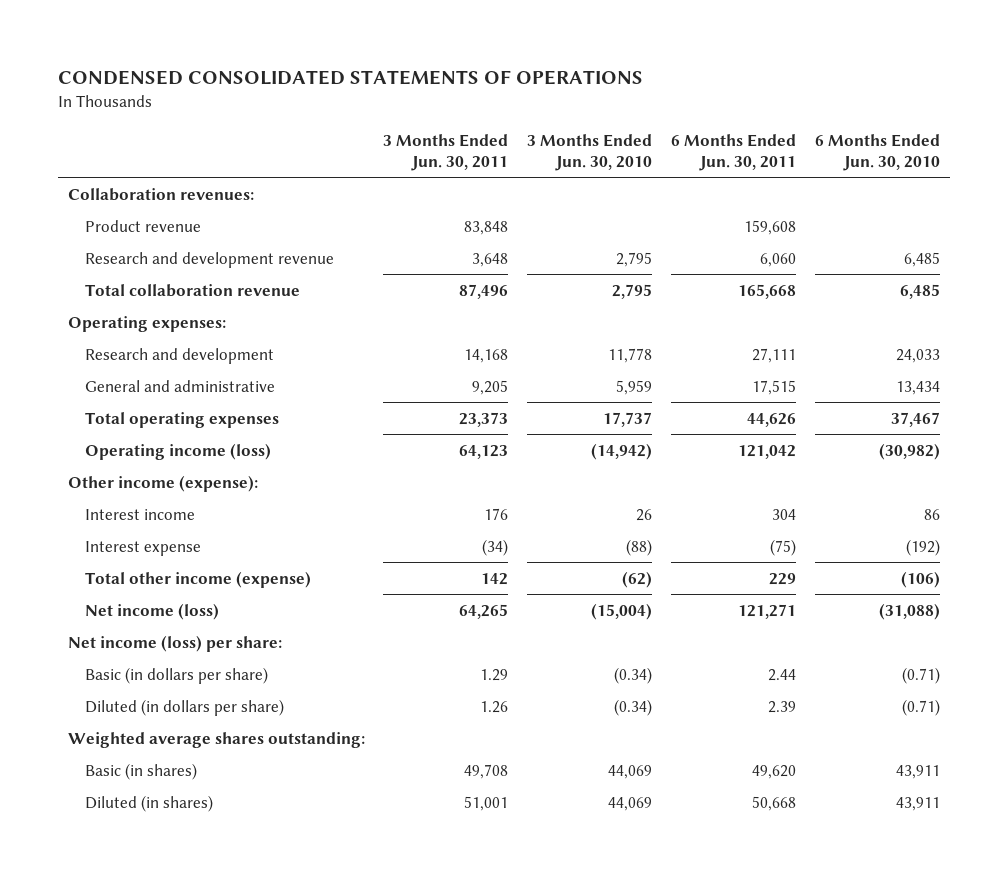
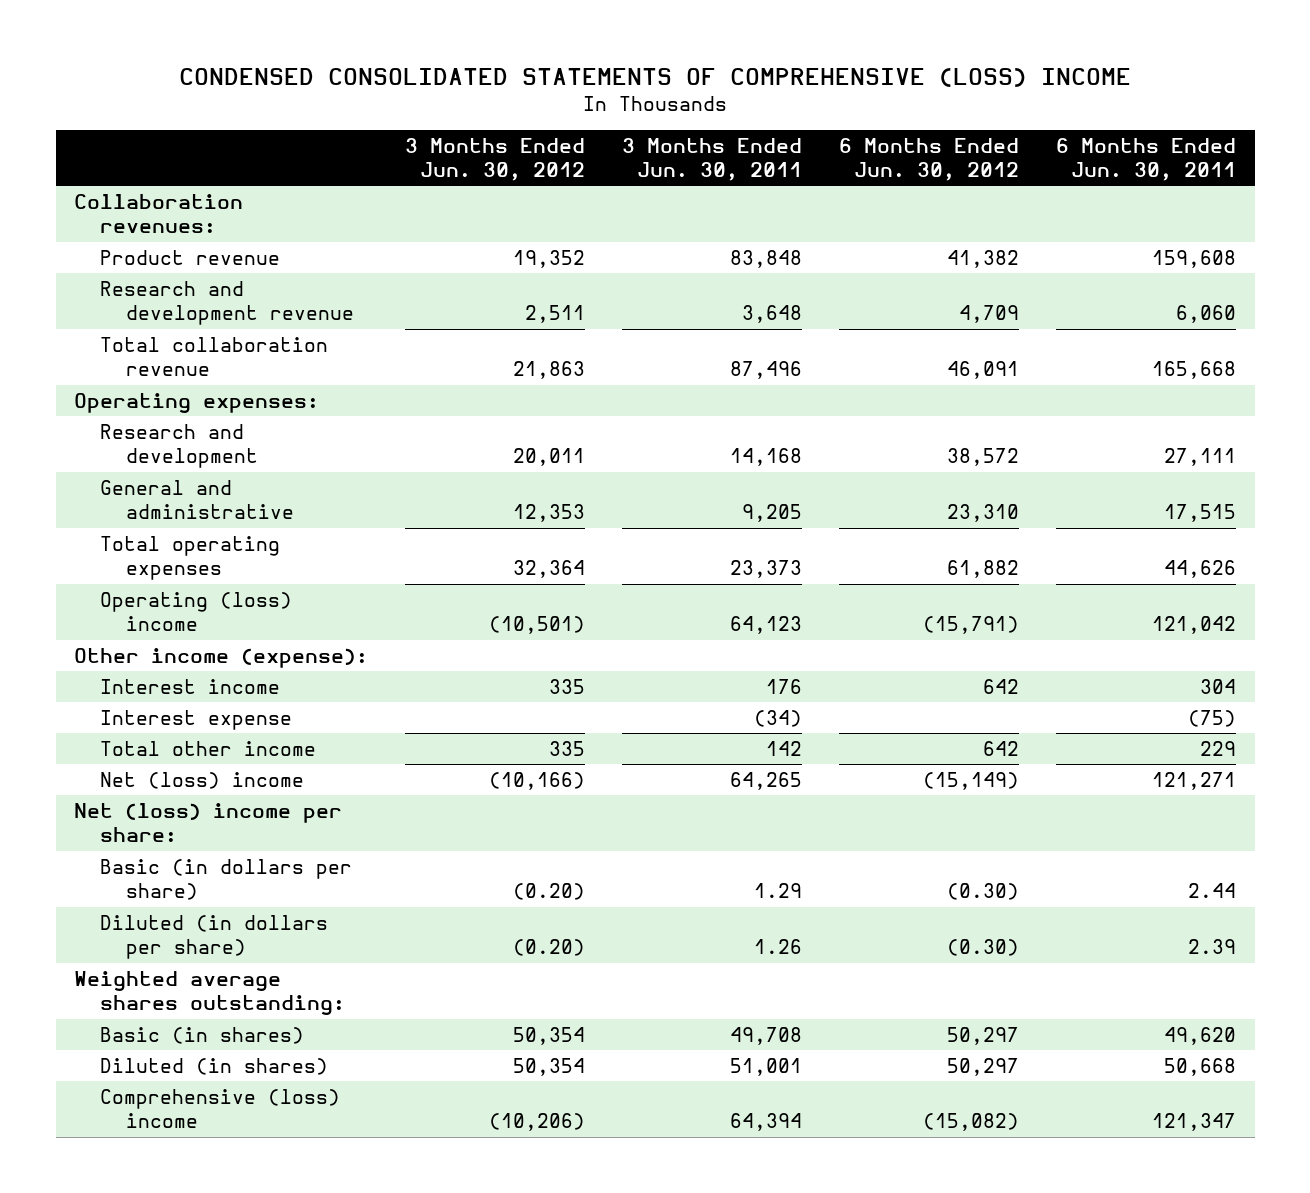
[58,70,644,86] CONDENSED CONSOLIDATED STATEMENTS OF OPERATIONS -> [179,68,1132,88] CONDENSED CONSOLIDATED STATEMENTS OF COMPREHENSIVE (LOSS) INCOME
[527,133,653,171] 3 Months Ended Jun. 30, 2010 -> none
[815,133,941,171] 6 Months Ended Jun. 30, 2010 -> none
none -> [405,137,586,182] 3 Months Ended Jun. 30, 2012
none -> [839,137,1020,182] 6 Months Ended Jun. 30, 2012
[84,442,271,460] Operating income (loss) -> [100,591,293,632] Operating (loss) income
[84,570,311,588] Total other income (expense) -> [100,740,317,756] Total other income
[84,602,219,620] Net income (loss) -> [100,771,305,789] Net (loss) income
[67,634,282,652] Net income (loss) per share: -> [74,802,343,843] Net (loss) income per share:
none -> [100,1088,341,1129] Comprehensive (loss) income

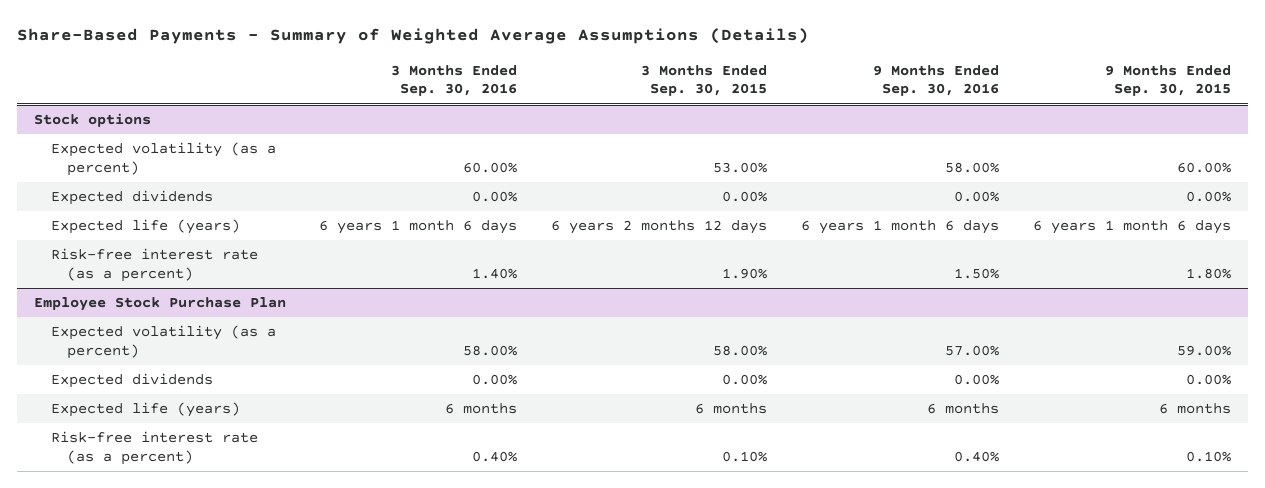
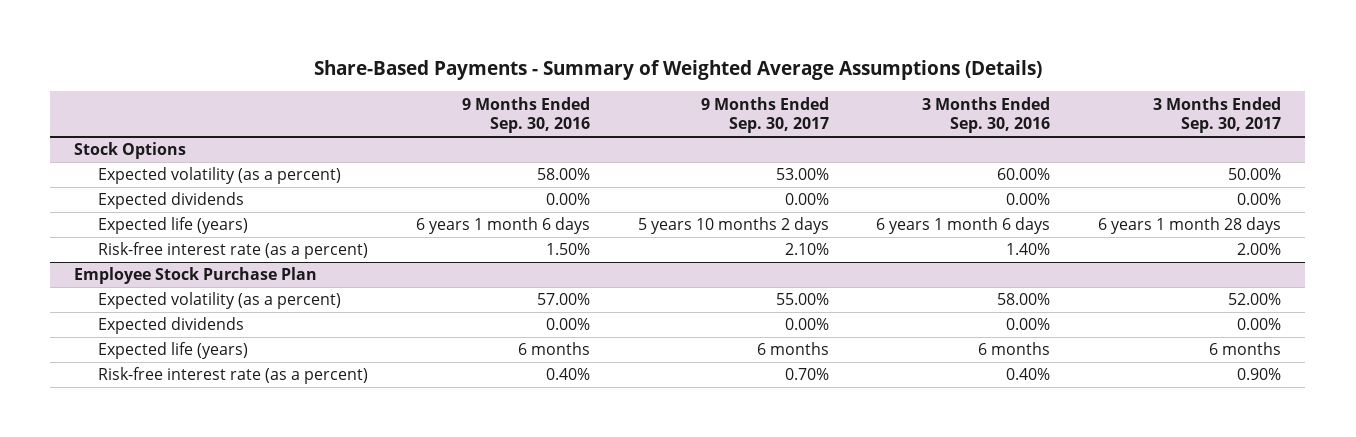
[641,64,768,97] 3 Months Ended Sep. 30, 2015 -> none
[1104,64,1231,97] 9 Months Ended Sep. 30, 2015 -> none
none -> [700,96,829,134] 9 Months Ended Sep. 30, 2017
none -> [1153,96,1282,134] 3 Months Ended Sep. 30, 2017
[33,113,151,128] Stock options -> [74,142,187,160] Stock Options

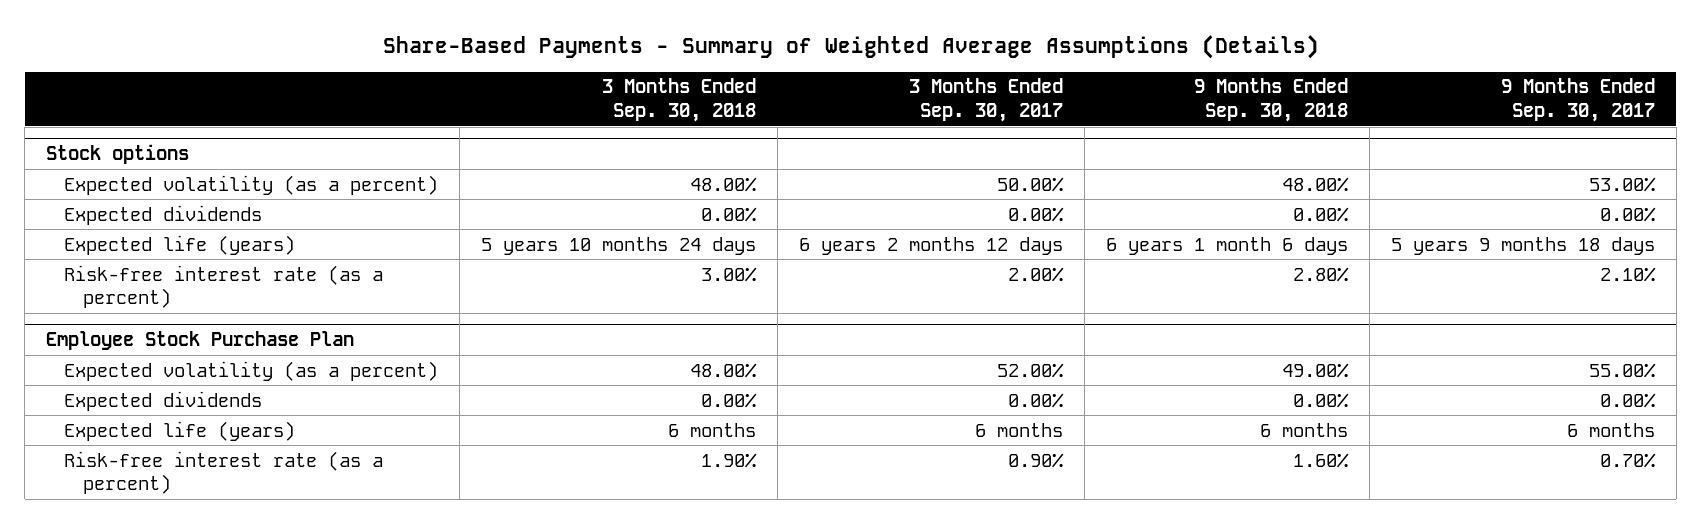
[461,96,590,134] 9 Months Ended Sep. 30, 2016 -> none
[922,96,1051,134] 3 Months Ended Sep. 30, 2016 -> none
none -> [602,78,757,122] 3 Months Ended Sep. 30, 2018
none -> [1193,78,1348,122] 9 Months Ended Sep. 30, 2018
[74,142,187,160] Stock Options -> [46,144,190,165] Stock options
[637,217,829,235] 5 years 10 months 2 days -> [1390,236,1655,255] 5 years 9 months 18 days
[1098,217,1282,235] 6 years 1 month 28 days -> [799,236,1064,255] 6 years 2 months 12 days

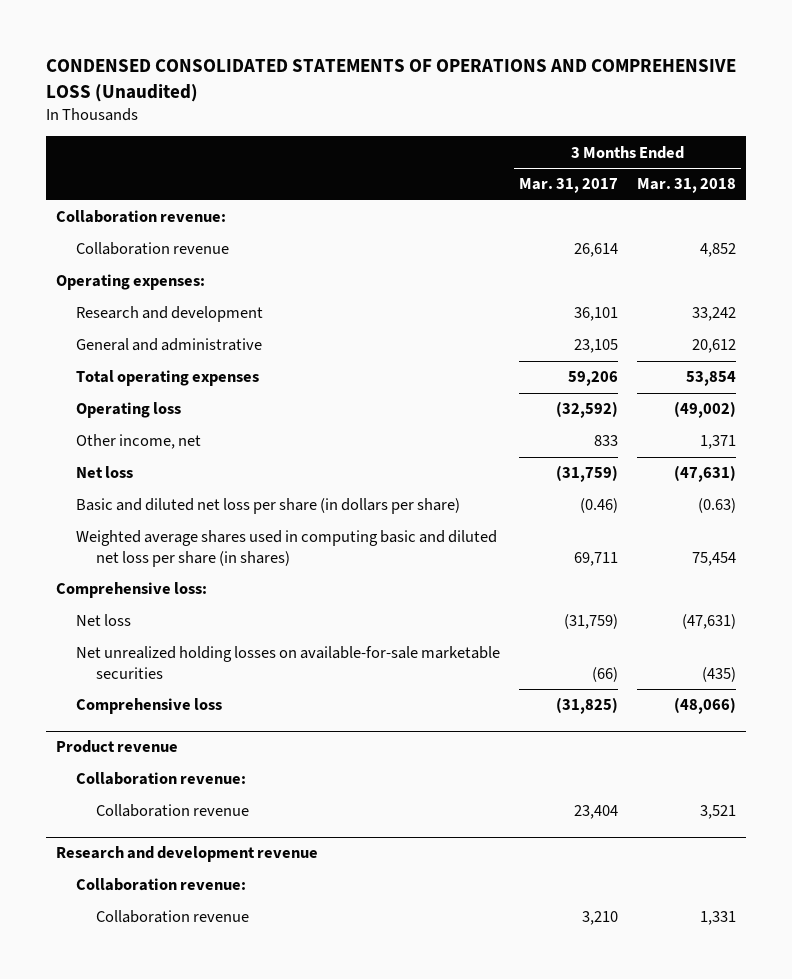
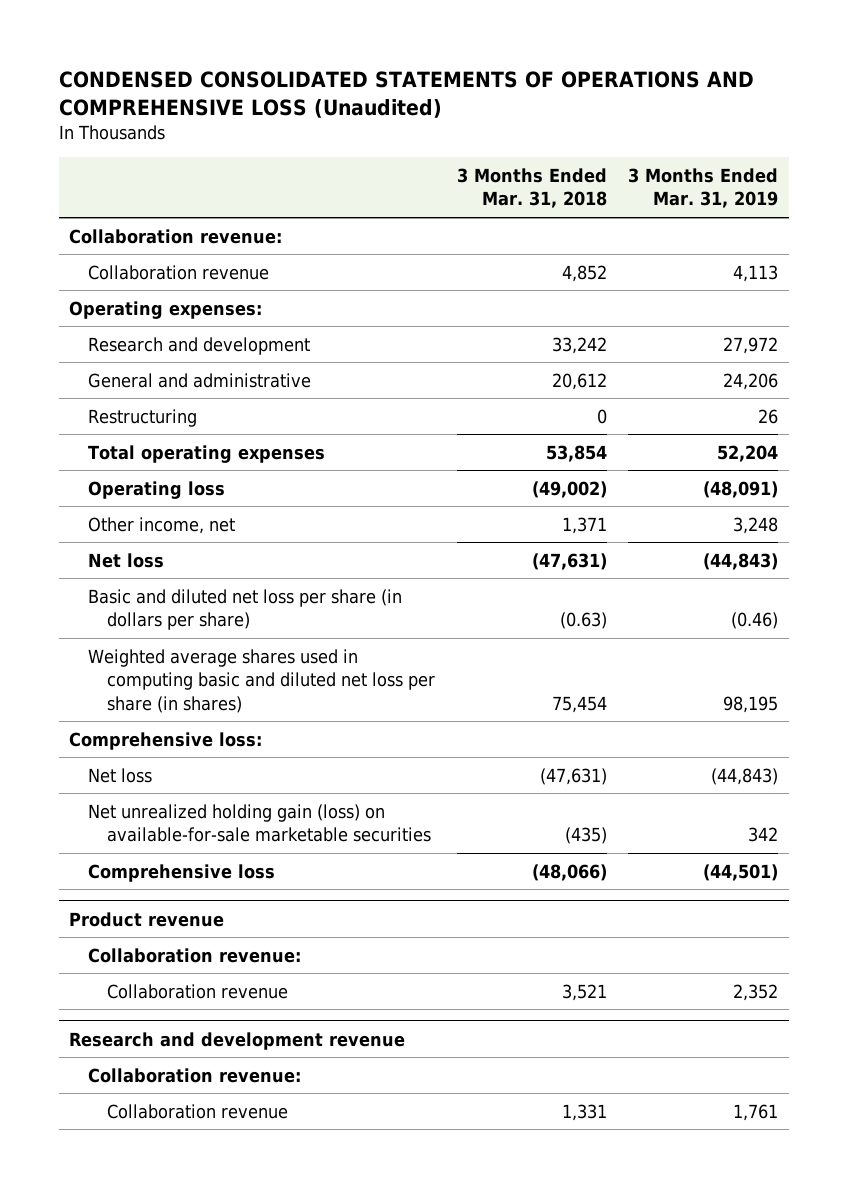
[519,178,619,194] Mar. 31, 2017 -> none
none -> [628,168,779,209] 3 Months Ended Mar. 31, 2019
none -> [88,408,198,427] Restructuring
[76,646,501,679] Net unrealized holding losses on available-for-sale marketable securities -> [88,803,432,843] Net unrealized holding gain (loss) on available-for-sale marketable securities

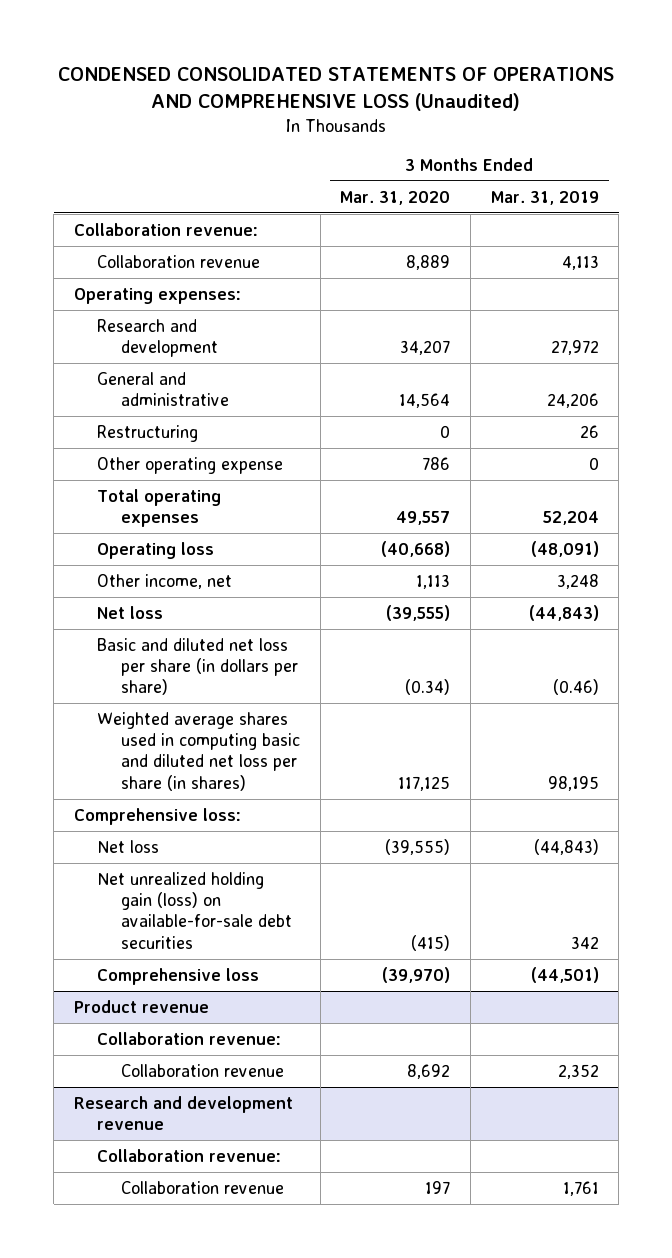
[456,168,607,209] 3 Months Ended Mar. 31, 2018 -> none
none -> [340,190,451,205] Mar. 31, 2020
none -> [97,456,284,474] Other operating expense
[88,803,432,843] Net unrealized holding gain (loss) on available-for-sale marketable securities -> [97,871,293,949] Net unrealized holding gain (loss) on available-for-sale debt securities

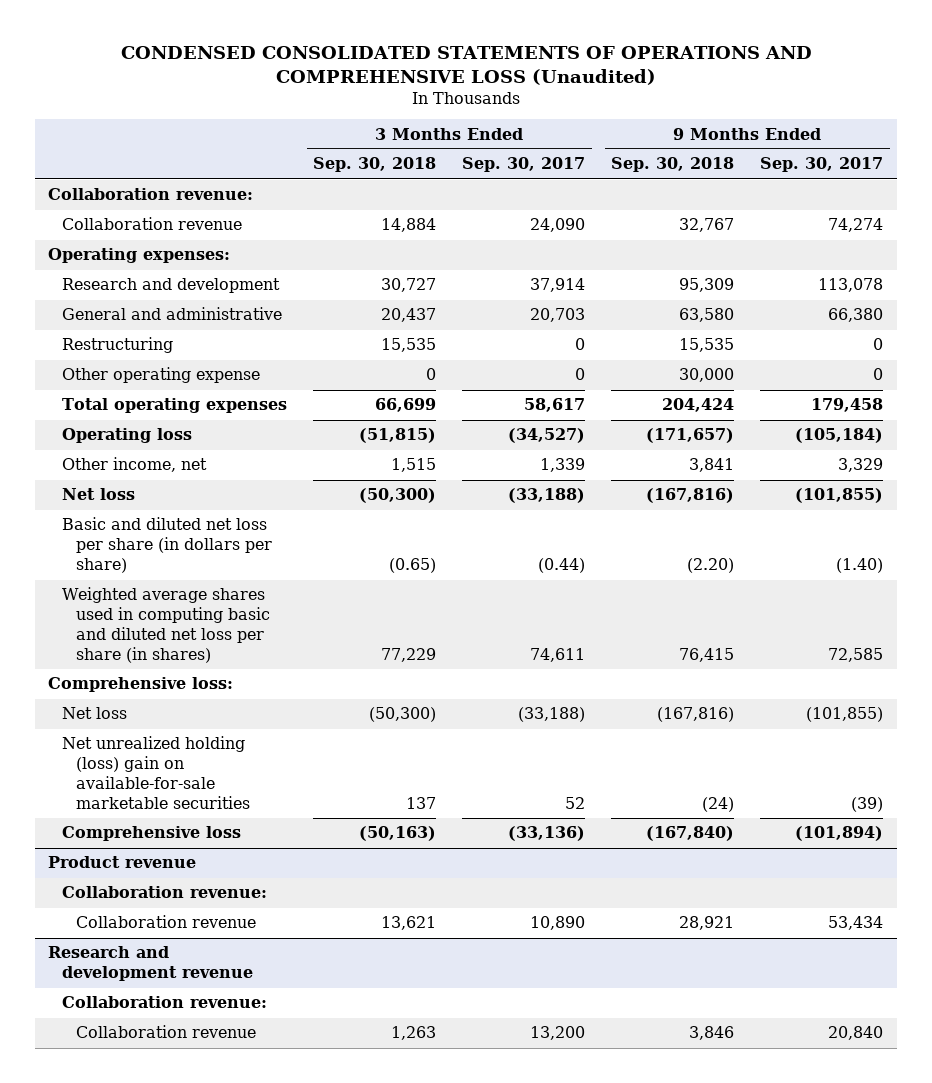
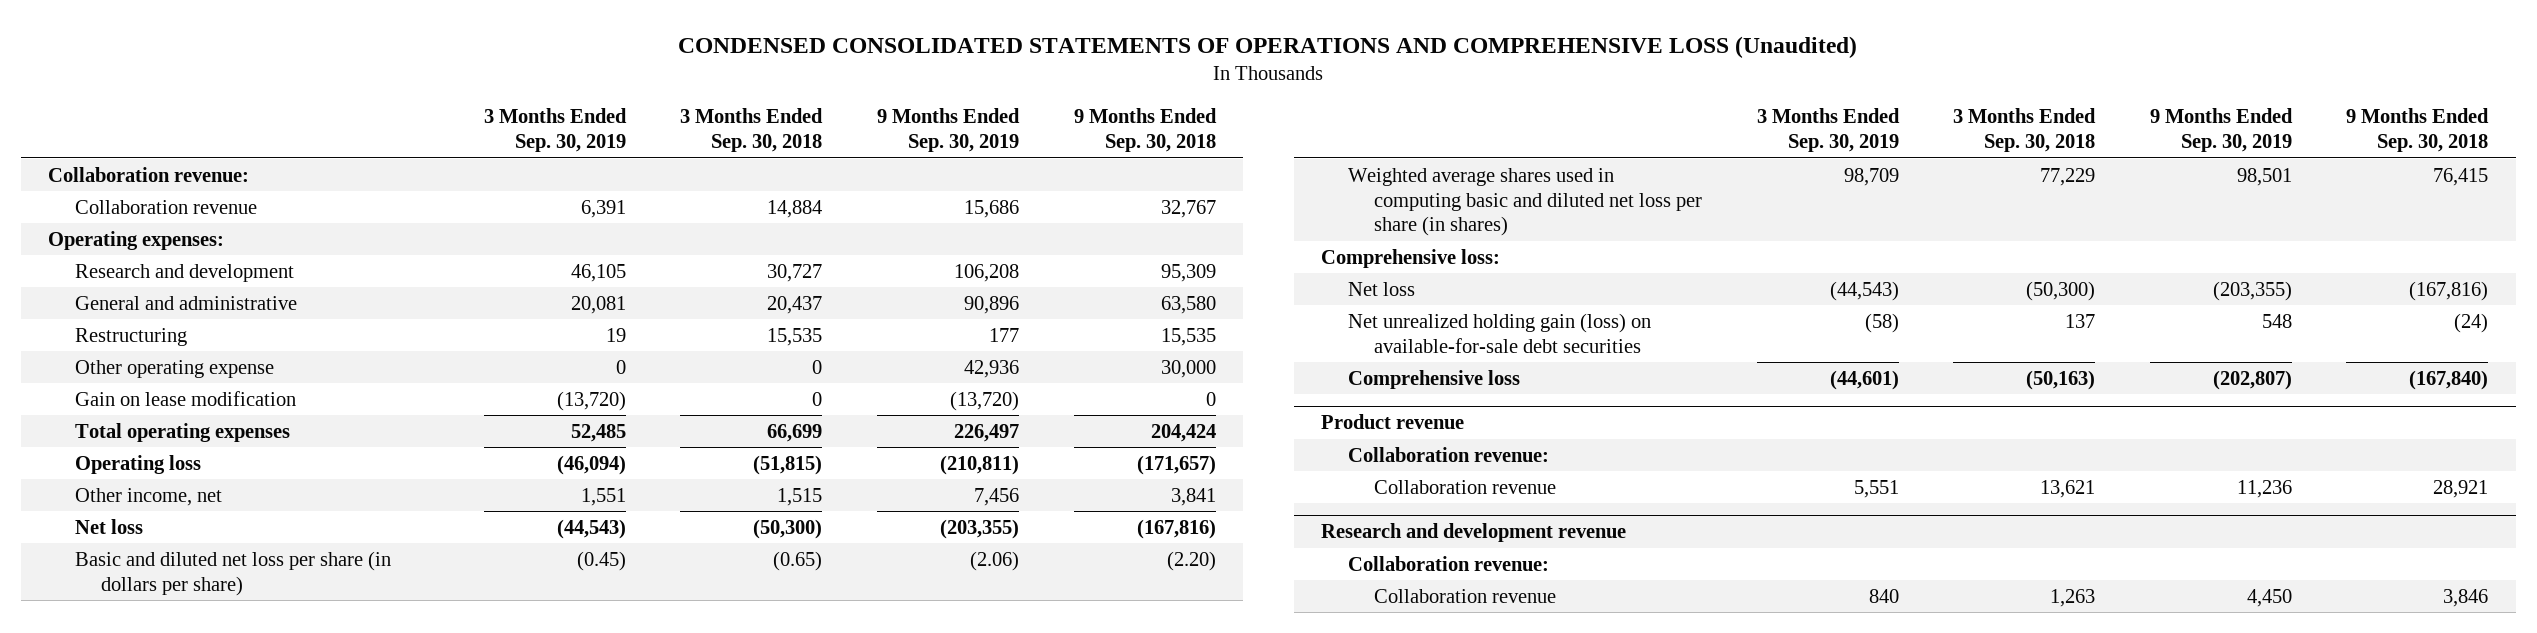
[462,157,586,173] Sep. 30, 2017 -> none
[760,157,884,173] Sep. 30, 2017 -> none
none -> [483,108,627,153] 3 Months Ended Sep. 30, 2019
none -> [876,108,1020,153] 9 Months Ended Sep. 30, 2019
none -> [74,390,296,406] Gain on lease modification
[62,736,250,810] Net unrealized holding (loss) gain on available-for-sale marketable securities -> [1347,312,1651,353] Net unrealized holding gain (loss) on available-for-sale debt securities

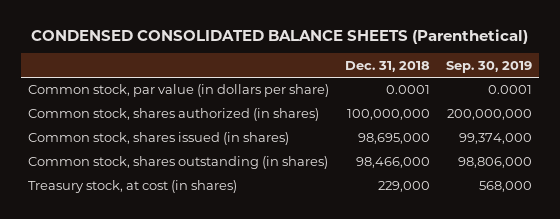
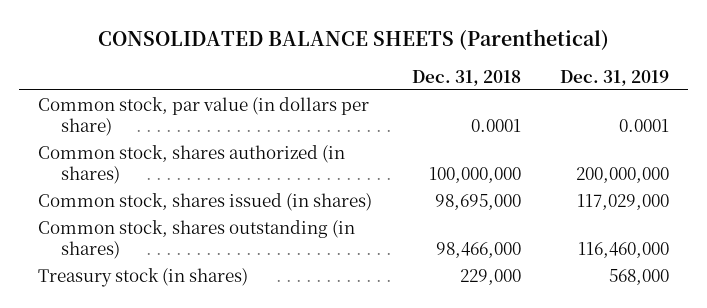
[30,28,528,44] CONDENSED CONSOLIDATED BALANCE SHEETS (Parenthetical) -> [97,28,609,50] CONSOLIDATED BALANCE SHEETS (Parenthetical)
[445,60,532,73] Sep. 30, 2019 -> none
none -> [559,69,669,86] Dec. 31, 2019
[28,180,238,194] Treasury stock, at cost (in shares) -> [38,267,249,287] Treasury stock (in shares)

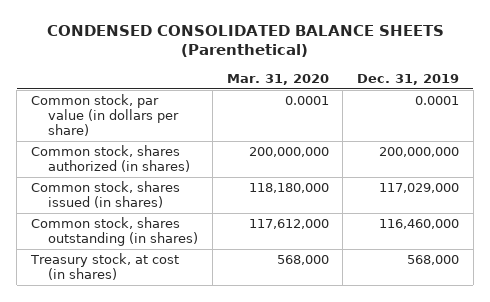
[97,28,609,50] CONSOLIDATED BALANCE SHEETS (Parenthetical) -> [46,24,444,58] CONDENSED CONSOLIDATED BALANCE SHEETS (Parenthetical)
[411,69,521,86] Dec. 31, 2018 -> none
none -> [226,73,329,85] Mar. 31, 2020
[38,267,249,287] Treasury stock (in shares) -> [29,253,179,281] Treasury stock, at cost (in shares)

